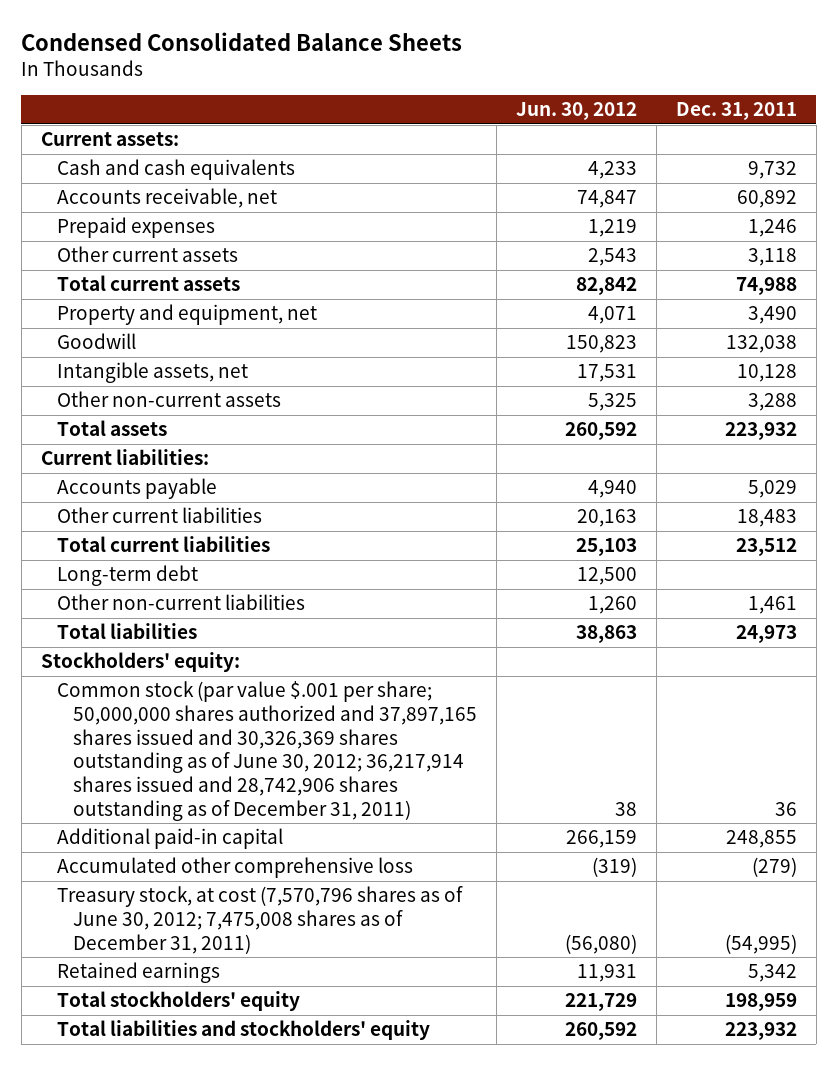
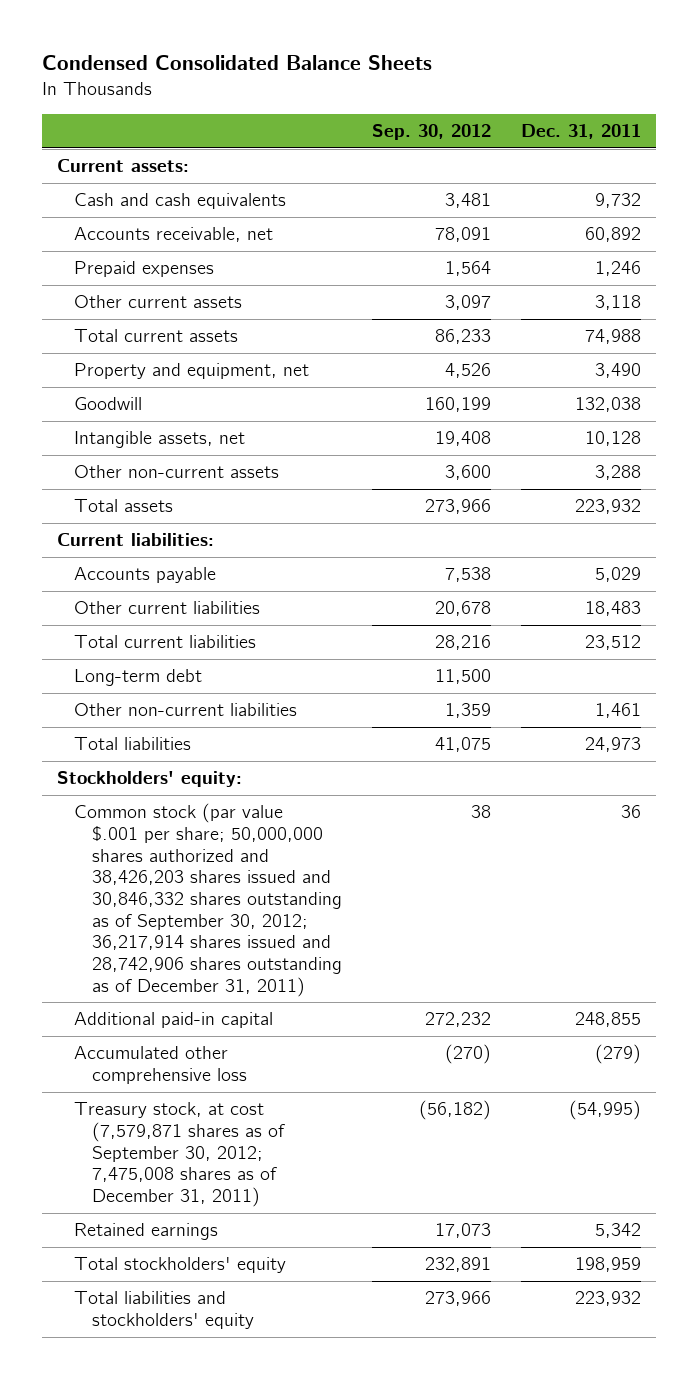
[515,102,637,121] Jun. 30, 2012 -> none
none -> [371,123,491,140] Sep. 30, 2012
[56,681,477,821] Common stock (par value $.001 per share; 50,000,000 shares authorized and 37,897,165 shares issued and 30,326,369 shares outstanding as of June 30, 2012; 36,217,914 shares issued and 28,742,906 shares outstanding as of December 31, 2011) -> [74,803,343,997] Common stock (par value $.001 per share; 50,000,000 shares authorized and 38,426,203 shares issued and 30,846,332 shares outstanding as of September 30, 2012; 36,217,914 shares issued and 28,742,906 shares outstanding as of December 31, 2011)
[56,886,463,954] Treasury stock, at cost (7,570,796 shares as of June 30, 2012; 7,475,008 shares as of December 31, 2011) -> [74,1102,286,1207] Treasury stock, at cost (7,579,871 shares as of September 30, 2012; 7,475,008 shares as of December 31, 2011)

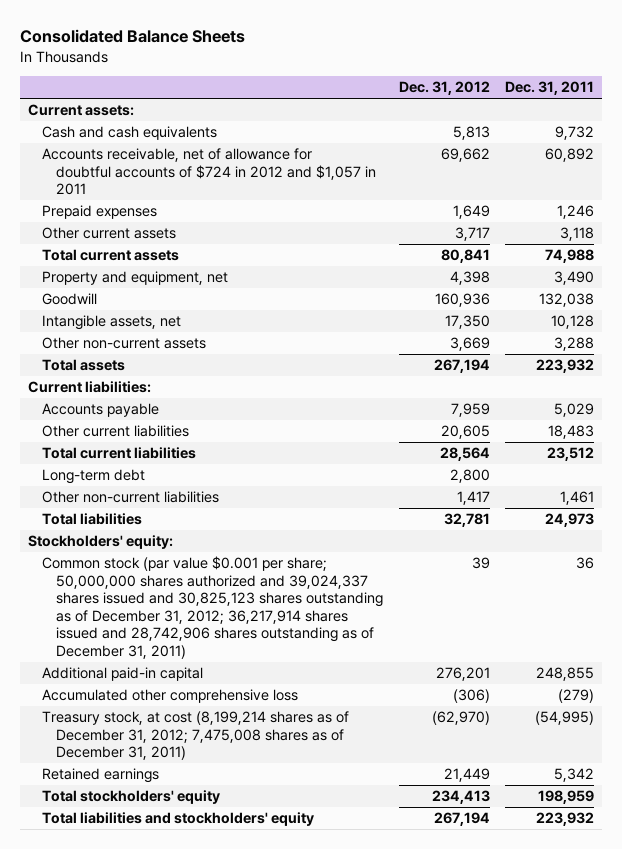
[41,55,432,71] Condensed Consolidated Balance Sheets -> [20,29,246,44] Consolidated Balance Sheets
[371,123,491,140] Sep. 30, 2012 -> none
none -> [398,81,490,96] Dec. 31, 2012
[74,227,274,243] Accounts receivable, net -> [41,148,377,196] Accounts receivable, net of allowance for doubtful accounts of $724 in 2012 and $1,057 in 2011
[74,803,343,997] Common stock (par value $.001 per share; 50,000,000 shares authorized and 38,426,203 shares issued and 30,846,332 shares outstanding as of September 30, 2012; 36,217,914 shares issued and 28,742,906 shares outstanding as of December 31, 2011) -> [41,556,384,660] Common stock (par value $0.001 per share; 50,000,000 shares authorized and 39,024,337 shares issued and 30,825,123 shares outstanding as of December 31, 2012; 36,217,914 shares issued and 28,742,906 shares outstanding as of December 31, 2011)
[74,1102,286,1207] Treasury stock, at cost (7,579,871 shares as of September 30, 2012; 7,475,008 shares as of December 31, 2011) -> [41,711,349,761] Treasury stock, at cost (8,199,214 shares as of December 31, 2012; 7,475,008 shares as of December 31, 2011)

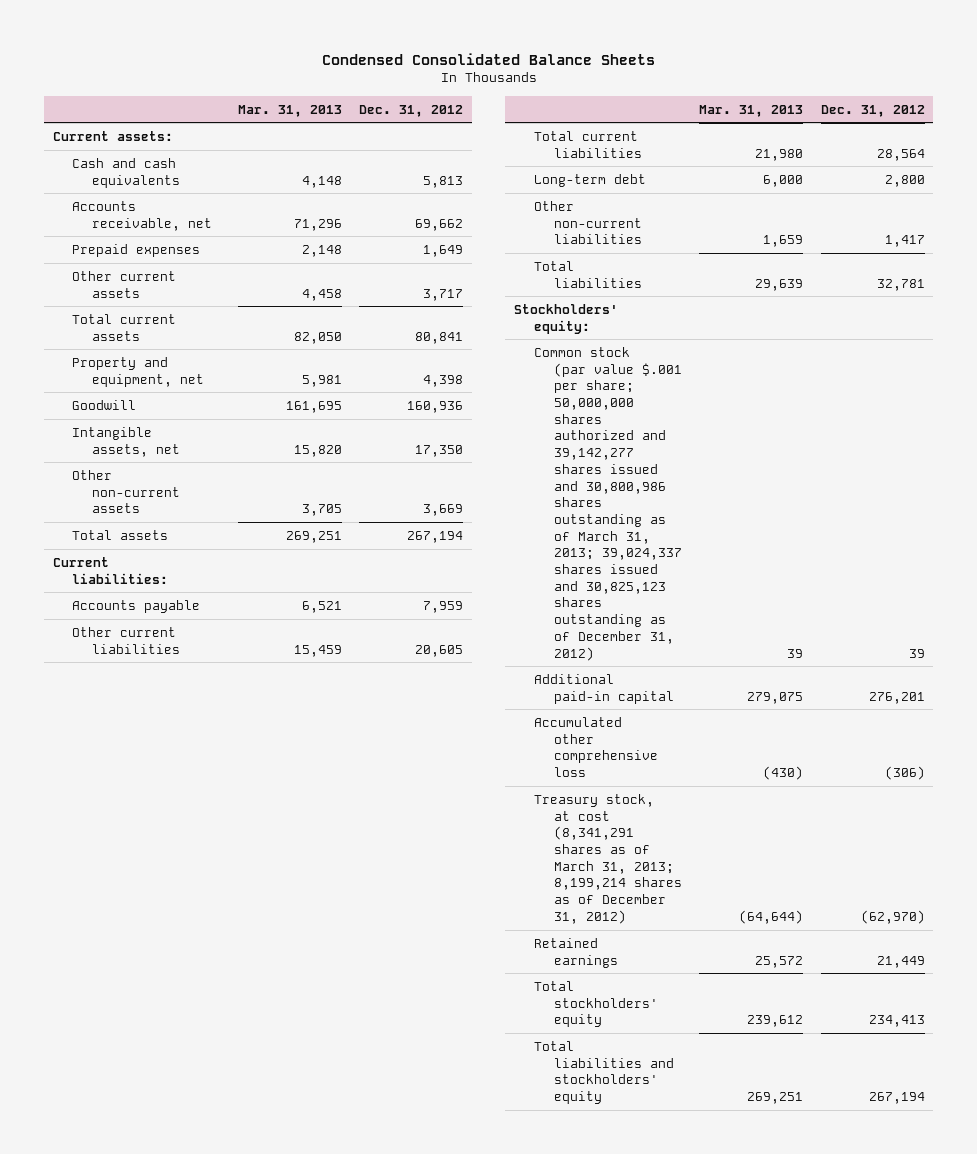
[20,29,246,44] Consolidated Balance Sheets -> [321,52,655,65] Condensed Consolidated Balance Sheets
[504,81,594,96] Dec. 31, 2011 -> none
none -> [237,104,342,117] Mar. 31, 2013
[41,148,377,196] Accounts receivable, net of allowance for doubtful accounts of $724 in 2012 and $1,057 in 2011 -> [72,200,213,231] Accounts receivable, net
[41,556,384,660] Common stock (par value $0.001 per share; 50,000,000 shares authorized and 39,024,337 shares issued and 30,825,123 shares outstanding as of December 31, 2012; 36,217,914 shares issued and 28,742,906 shares outstanding as of December 31, 2011) -> [533,346,682,661] Common stock (par value $.001 per share; 50,000,000 shares authorized and 39,142,277 shares issued and 30,800,986 shares outstanding as of March 31, 2013; 39,024,337 shares issued and 30,825,123 shares outstanding as of December 31, 2012)
[41,711,349,761] Treasury stock, at cost (8,199,214 shares as of December 31, 2012; 7,475,008 shares as of December 31, 2011) -> [533,793,682,924] Treasury stock, at cost (8,341,291 shares as of March 31, 2013; 8,199,214 shares as of December 31, 2012)

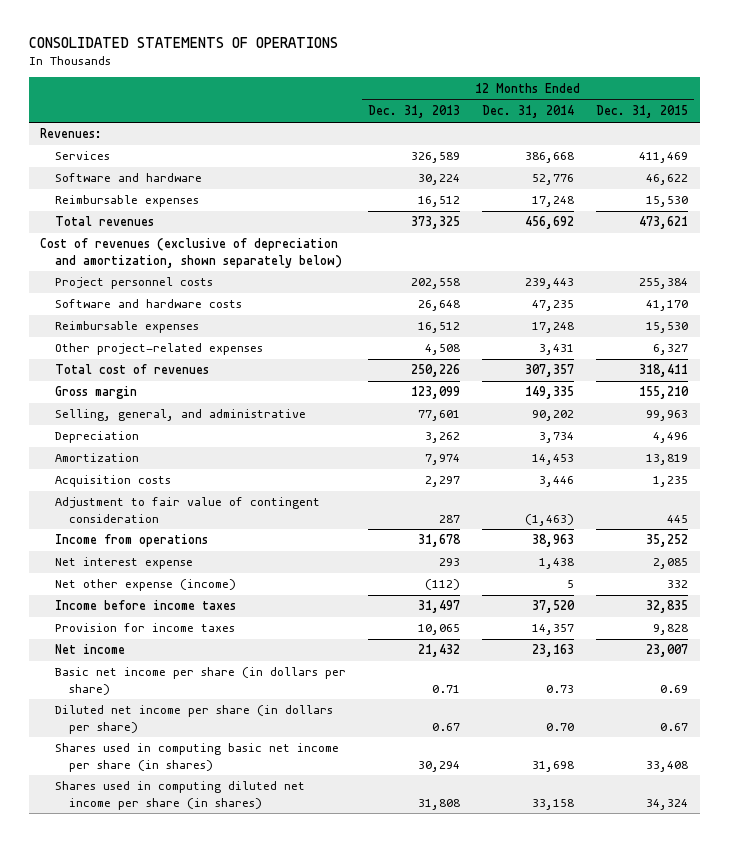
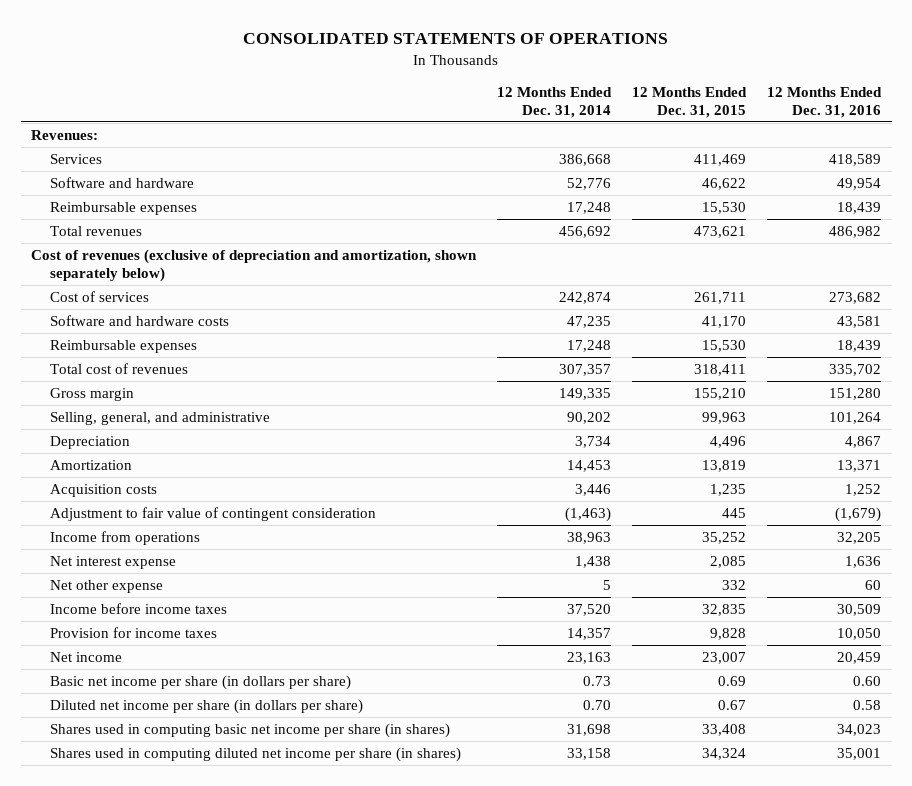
[367,105,460,119] Dec. 31, 2013 -> none
none -> [767,86,883,118] 12 Months Ended Dec. 31, 2016
[54,277,213,290] Project personnel costs -> [50,290,150,302] Cost of services
[525,278,575,290] 239,443 -> [559,291,612,304] 242,874
[639,278,689,290] 255,384 -> [694,291,747,304] 261,711
[54,343,263,356] Other project-related expenses -> none
[54,579,236,592] Net other expense (income) -> [50,579,164,593] Net other expense

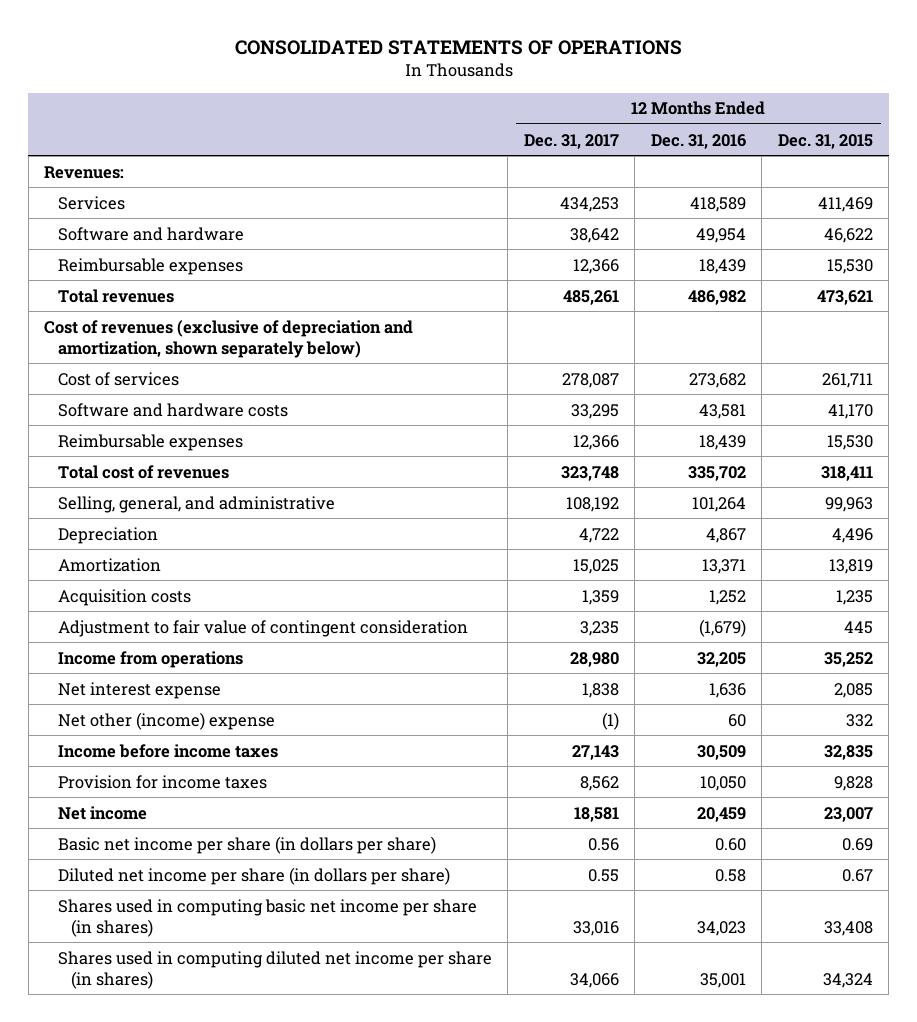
[497,86,613,118] 12 Months Ended Dec. 31, 2014 -> none
none -> [523,133,619,149] Dec. 31, 2017
[50,387,135,401] Gross margin -> none
[50,579,164,593] Net other expense -> [57,711,275,730] Net other (income) expense

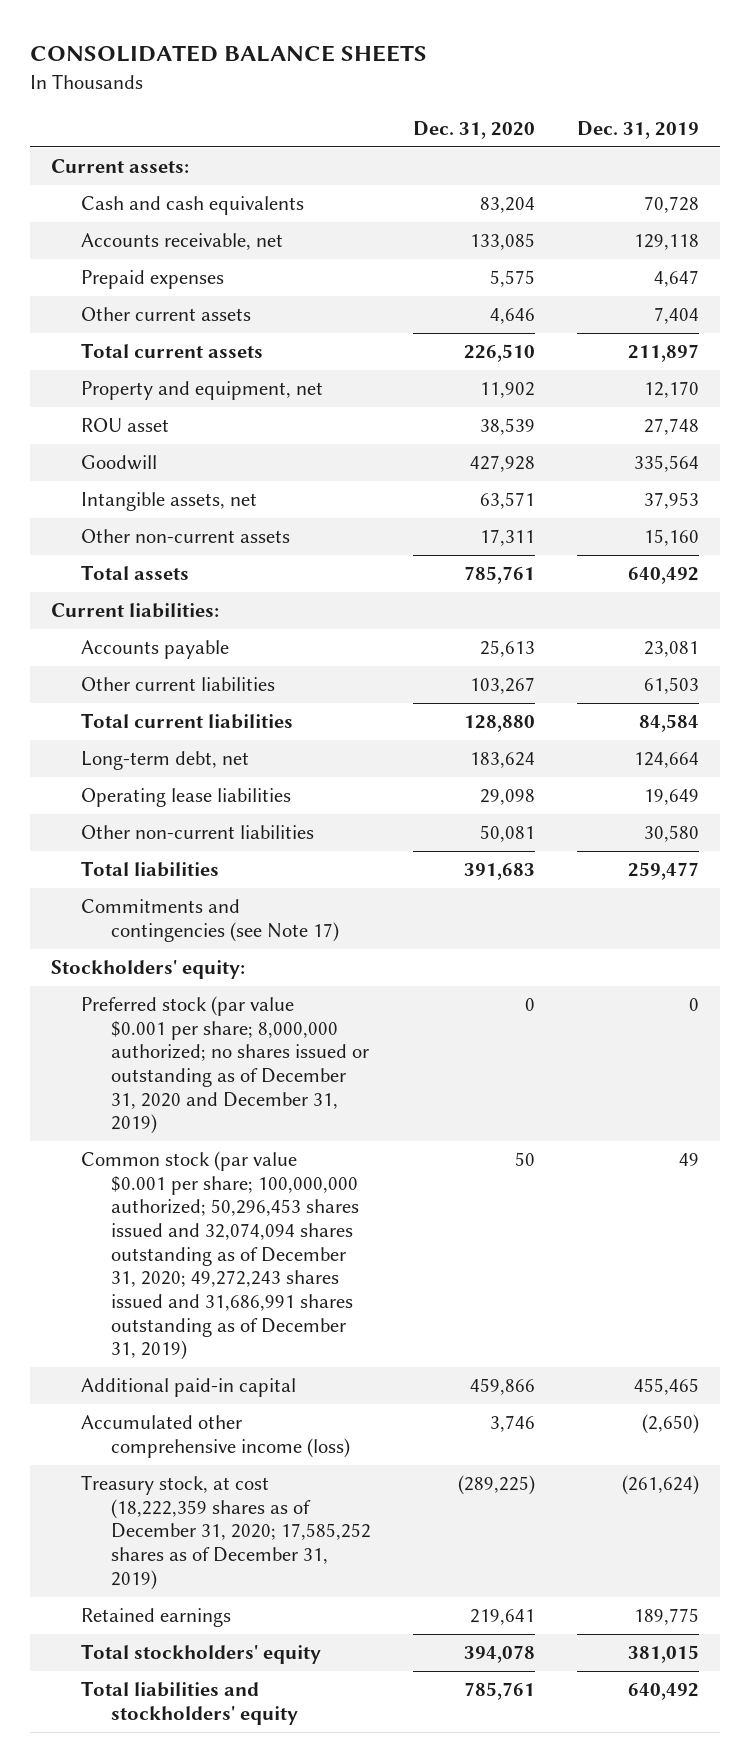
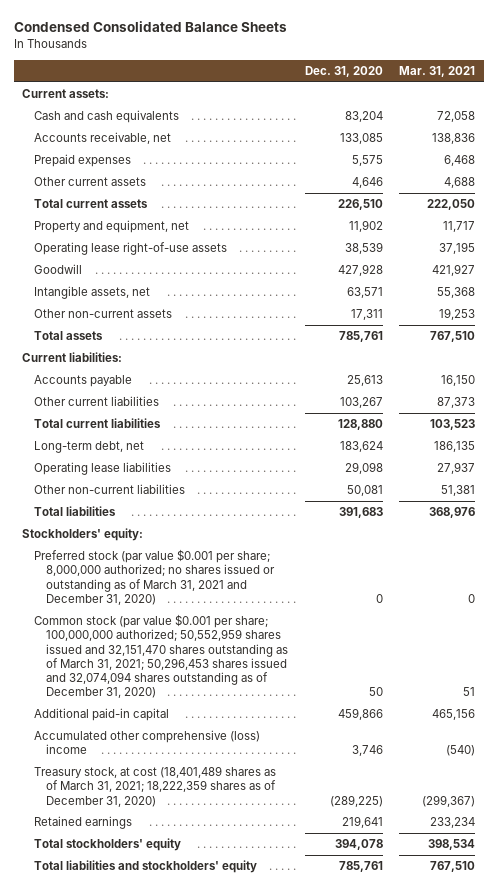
[29,45,427,63] CONSOLIDATED BALANCE SHEETS -> [14,21,288,33] Condensed Consolidated Balance Sheets
[576,120,699,139] Dec. 31, 2019 -> none
none -> [399,66,476,78] Mar. 31, 2021
[80,418,169,433] ROU asset -> [34,242,228,256] Operating lease right-of-use assets
[80,899,339,942] Commitments and contingencies (see Note 17) -> none
[80,996,369,1135] Preferred stock (par value $0.001 per share; 8,000,000 authorized; no shares issued or outstanding as of December 31, 2020 and December 31, 2019) -> [34,549,275,605] Preferred stock (par value $0.001 per share; 8,000,000 authorized; no shares issued or outstanding as of March 31, 2021 and December 31, 2020)
[80,1151,359,1361] Common stock (par value $0.001 per share; 100,000,000 authorized; 50,296,453 shares issued and 32,074,094 shares outstanding as of December 31, 2020; 49,272,243 shares issued and 31,686,991 shares outstanding as of December 31, 2019) -> [34,614,288,699] Common stock (par value $0.001 per share; 100,000,000 authorized; 50,552,959 shares issued and 32,151,470 shares outstanding as of March 31, 2021; 50,296,453 shares issued and 32,074,094 shares outstanding as of December 31, 2020)
[80,1415,350,1458] Accumulated other comprehensive income (loss) -> [34,730,261,755] Accumulated other comprehensive (loss) income
[80,1475,371,1590] Treasury stock, at cost (18,222,359 shares as of December 31, 2020; 17,585,252 shares as of December 31, 2019) -> [34,766,277,807] Treasury stock, at cost (18,401,489 shares as of March 31, 2021; 18,222,359 shares as of December 31, 2020)

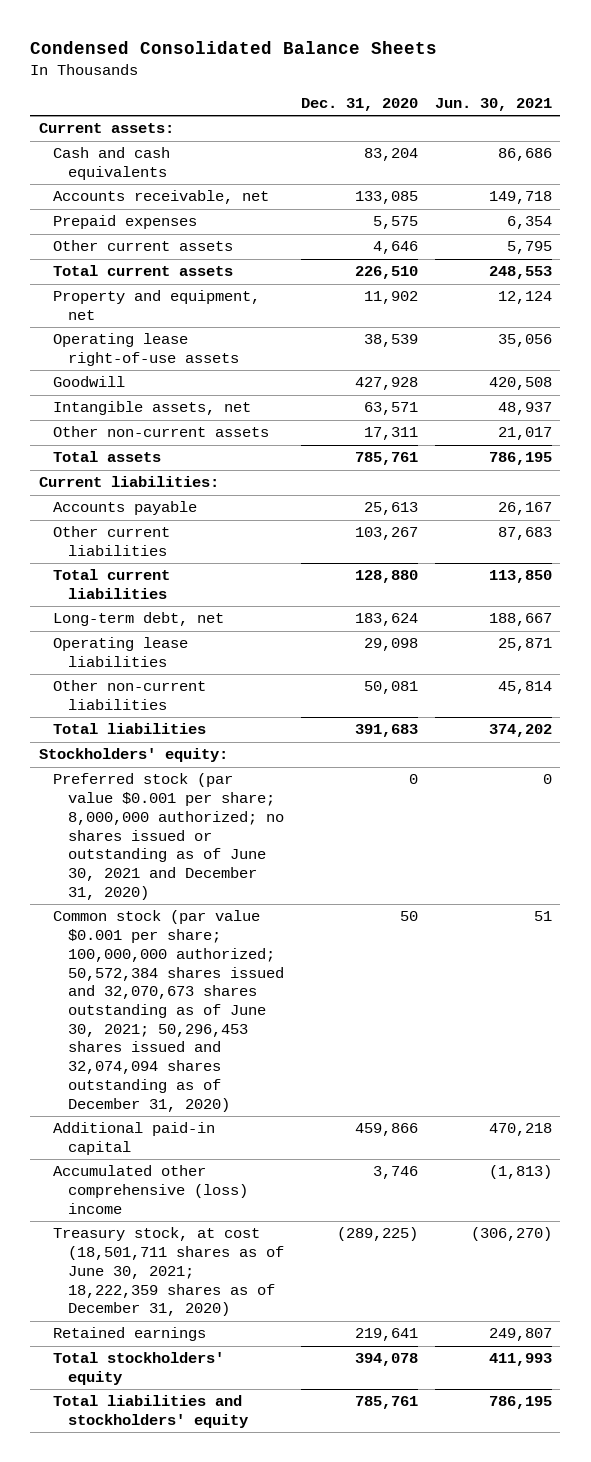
[399,66,476,78] Mar. 31, 2021 -> none
none -> [434,97,552,111] Jun. 30, 2021
[34,549,275,605] Preferred stock (par value $0.001 per share; 8,000,000 authorized; no shares issued or outstanding as of March 31, 2021 and December 31, 2020) -> [53,773,284,900] Preferred stock (par value $0.001 per share; 8,000,000 authorized; no shares issued or outstanding as of June 30, 2021 and December 31, 2020)
[34,614,288,699] Common stock (par value $0.001 per share; 100,000,000 authorized; 50,552,959 shares issued and 32,151,470 shares outstanding as of March 31, 2021; 50,296,453 shares issued and 32,074,094 shares outstanding as of December 31, 2020) -> [53,910,284,1112] Common stock (par value $0.001 per share; 100,000,000 authorized; 50,572,384 shares issued and 32,070,673 shares outstanding as of June 30, 2021; 50,296,453 shares issued and 32,074,094 shares outstanding as of December 31, 2020)
[34,766,277,807] Treasury stock, at cost (18,401,489 shares as of March 31, 2021; 18,222,359 shares as of December 31, 2020) -> [53,1227,284,1317] Treasury stock, at cost (18,501,711 shares as of June 30, 2021; 18,222,359 shares as of December 31, 2020)

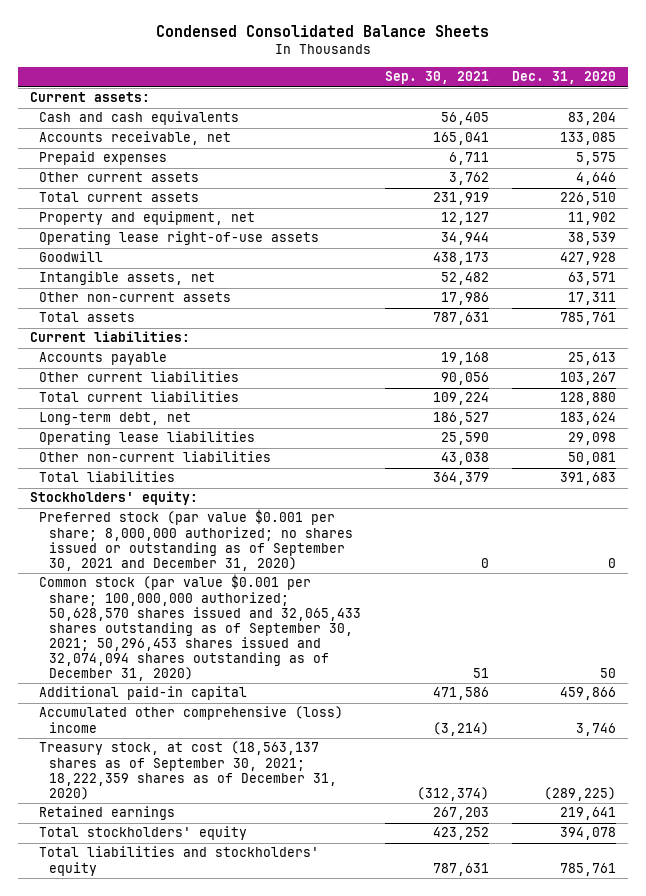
[434,97,552,111] Jun. 30, 2021 -> none
none -> [384,71,489,85] Sep. 30, 2021
[53,773,284,900] Preferred stock (par value $0.001 per share; 8,000,000 authorized; no shares issued or outstanding as of June 30, 2021 and December 31, 2020) -> [39,509,354,571] Preferred stock (par value $0.001 per share; 8,000,000 authorized; no shares issued or outstanding as of September 30, 2021 and December 31, 2020)
[53,910,284,1112] Common stock (par value $0.001 per share; 100,000,000 authorized; 50,572,384 shares issued and 32,070,673 shares outstanding as of June 30, 2021; 50,296,453 shares issued and 32,074,094 shares outstanding as of December 31, 2020) -> [39,574,362,681] Common stock (par value $0.001 per share; 100,000,000 authorized; 50,628,570 shares issued and 32,065,433 shares outstanding as of September 30, 2021; 50,296,453 shares issued and 32,074,094 shares outstanding as of December 31, 2020)
[53,1227,284,1317] Treasury stock, at cost (18,501,711 shares as of June 30, 2021; 18,222,359 shares as of December 31, 2020) -> [39,741,338,800] Treasury stock, at cost (18,563,137 shares as of September 30, 2021; 18,222,359 shares as of December 31, 2020)

